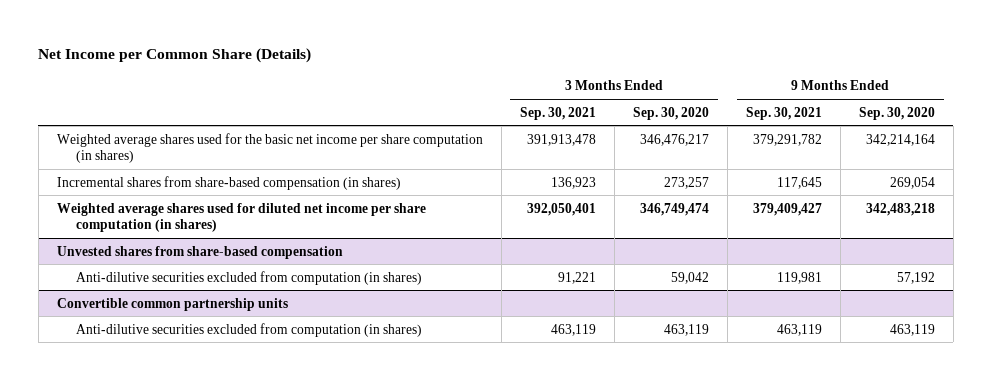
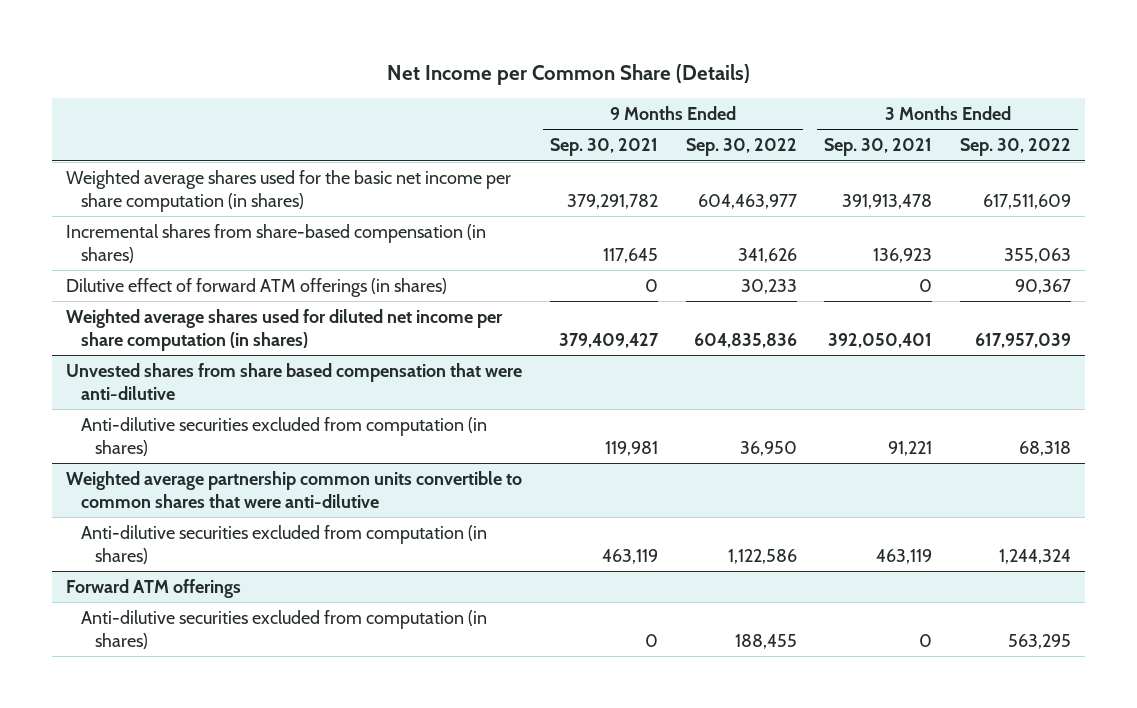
[632,106,709,120] Sep. 30, 2020 -> none
[858,106,935,120] Sep. 30, 2020 -> none
none -> [685,138,797,157] Sep. 30, 2022
none -> [960,138,1072,157] Sep. 30, 2022
none -> [65,277,447,297] Dilutive effect of forward ATM offerings (in shares)
[56,245,343,259] Unvested shares from share-based compensation -> [65,362,522,400] Unvested shares from share based compensation that were anti-dilutive
[56,297,288,311] Convertible common partnership units -> [65,470,522,508] Weighted average partnership common units convertible to common shares that were anti-dilutive
none -> [65,578,241,598] Forward ATM offerings
none -> [80,609,487,649] Anti-dilutive securities excluded from computation (in shares)

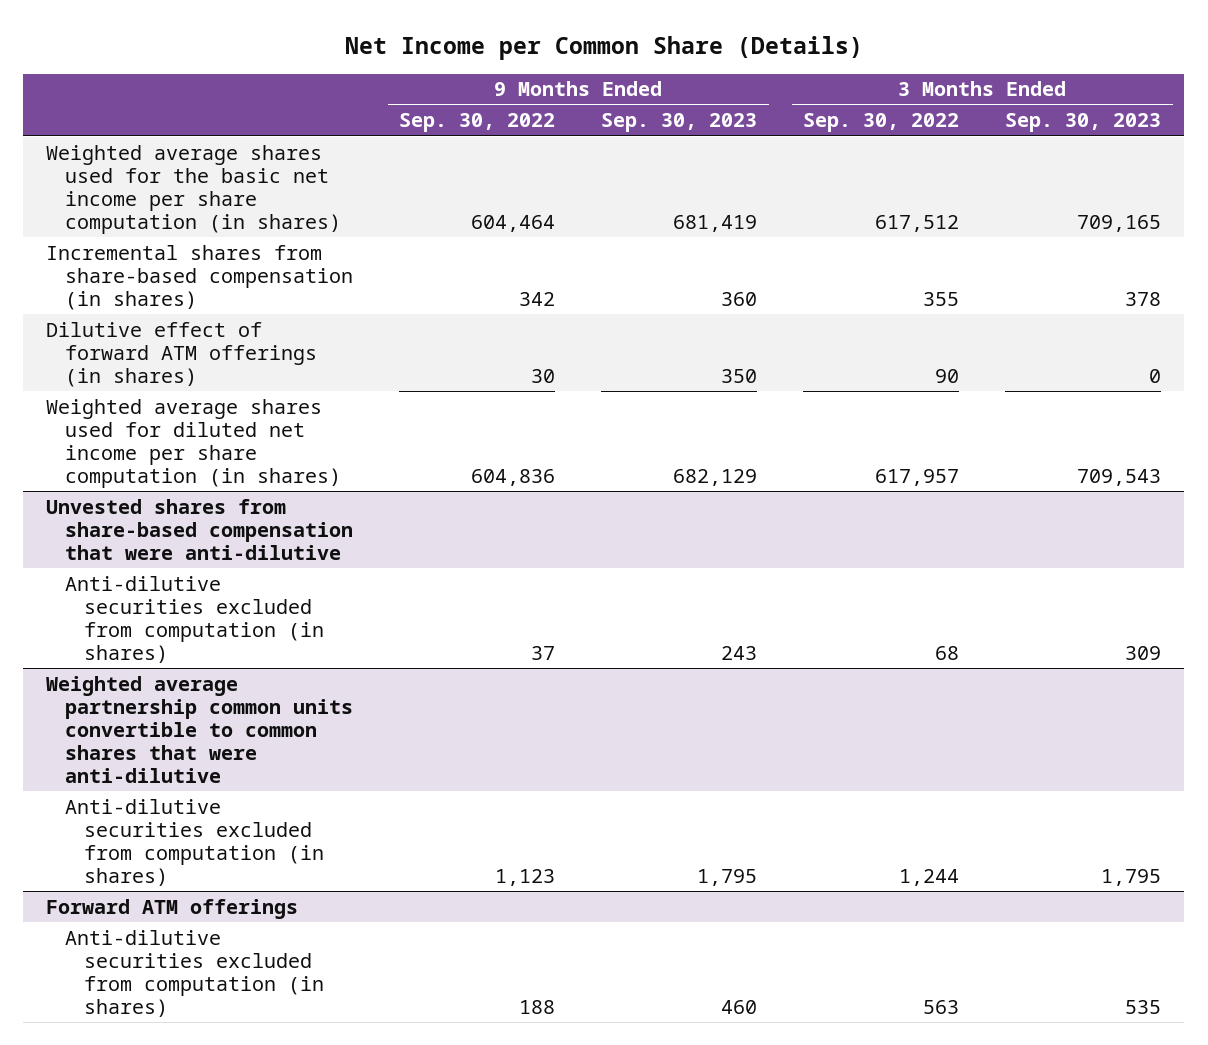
[549,138,658,157] Sep. 30, 2021 -> none
[824,138,933,157] Sep. 30, 2021 -> none
none -> [601,113,758,133] Sep. 30, 2023
none -> [1005,113,1162,133] Sep. 30, 2023
[697,193,797,209] 604,463,977 -> [471,214,556,232] 604,464
[983,193,1072,209] 617,511,609 -> [875,214,960,232] 617,512
[737,247,797,263] 341,626 -> [519,291,556,306] 342
[1004,247,1072,263] 355,063 -> [923,291,960,306] 355
[740,278,797,294] 30,233 -> [531,368,556,383] 30
[1015,278,1072,294] 90,367 -> [935,368,960,383] 90
[693,332,797,348] 604,835,836 -> [471,468,556,486] 604,836
[975,332,1072,348] 617,957,039 -> [875,468,960,486] 617,957
[65,362,522,400] Unvested shares from share based compensation that were anti-dilutive -> [46,498,354,560] Unvested shares from share-based compensation that were anti-dilutive
[739,440,797,456] 36,950 -> [531,645,556,660] 37
[1019,440,1072,456] 68,318 -> [935,645,960,660] 68
[727,548,797,564] 1,122,586 -> [495,868,556,886] 1,123
[999,548,1072,564] 1,244,324 -> [899,868,960,886] 1,244
[734,633,797,649] 188,455 -> [519,999,556,1014] 188
[1008,633,1072,649] 563,295 -> [923,999,960,1014] 563

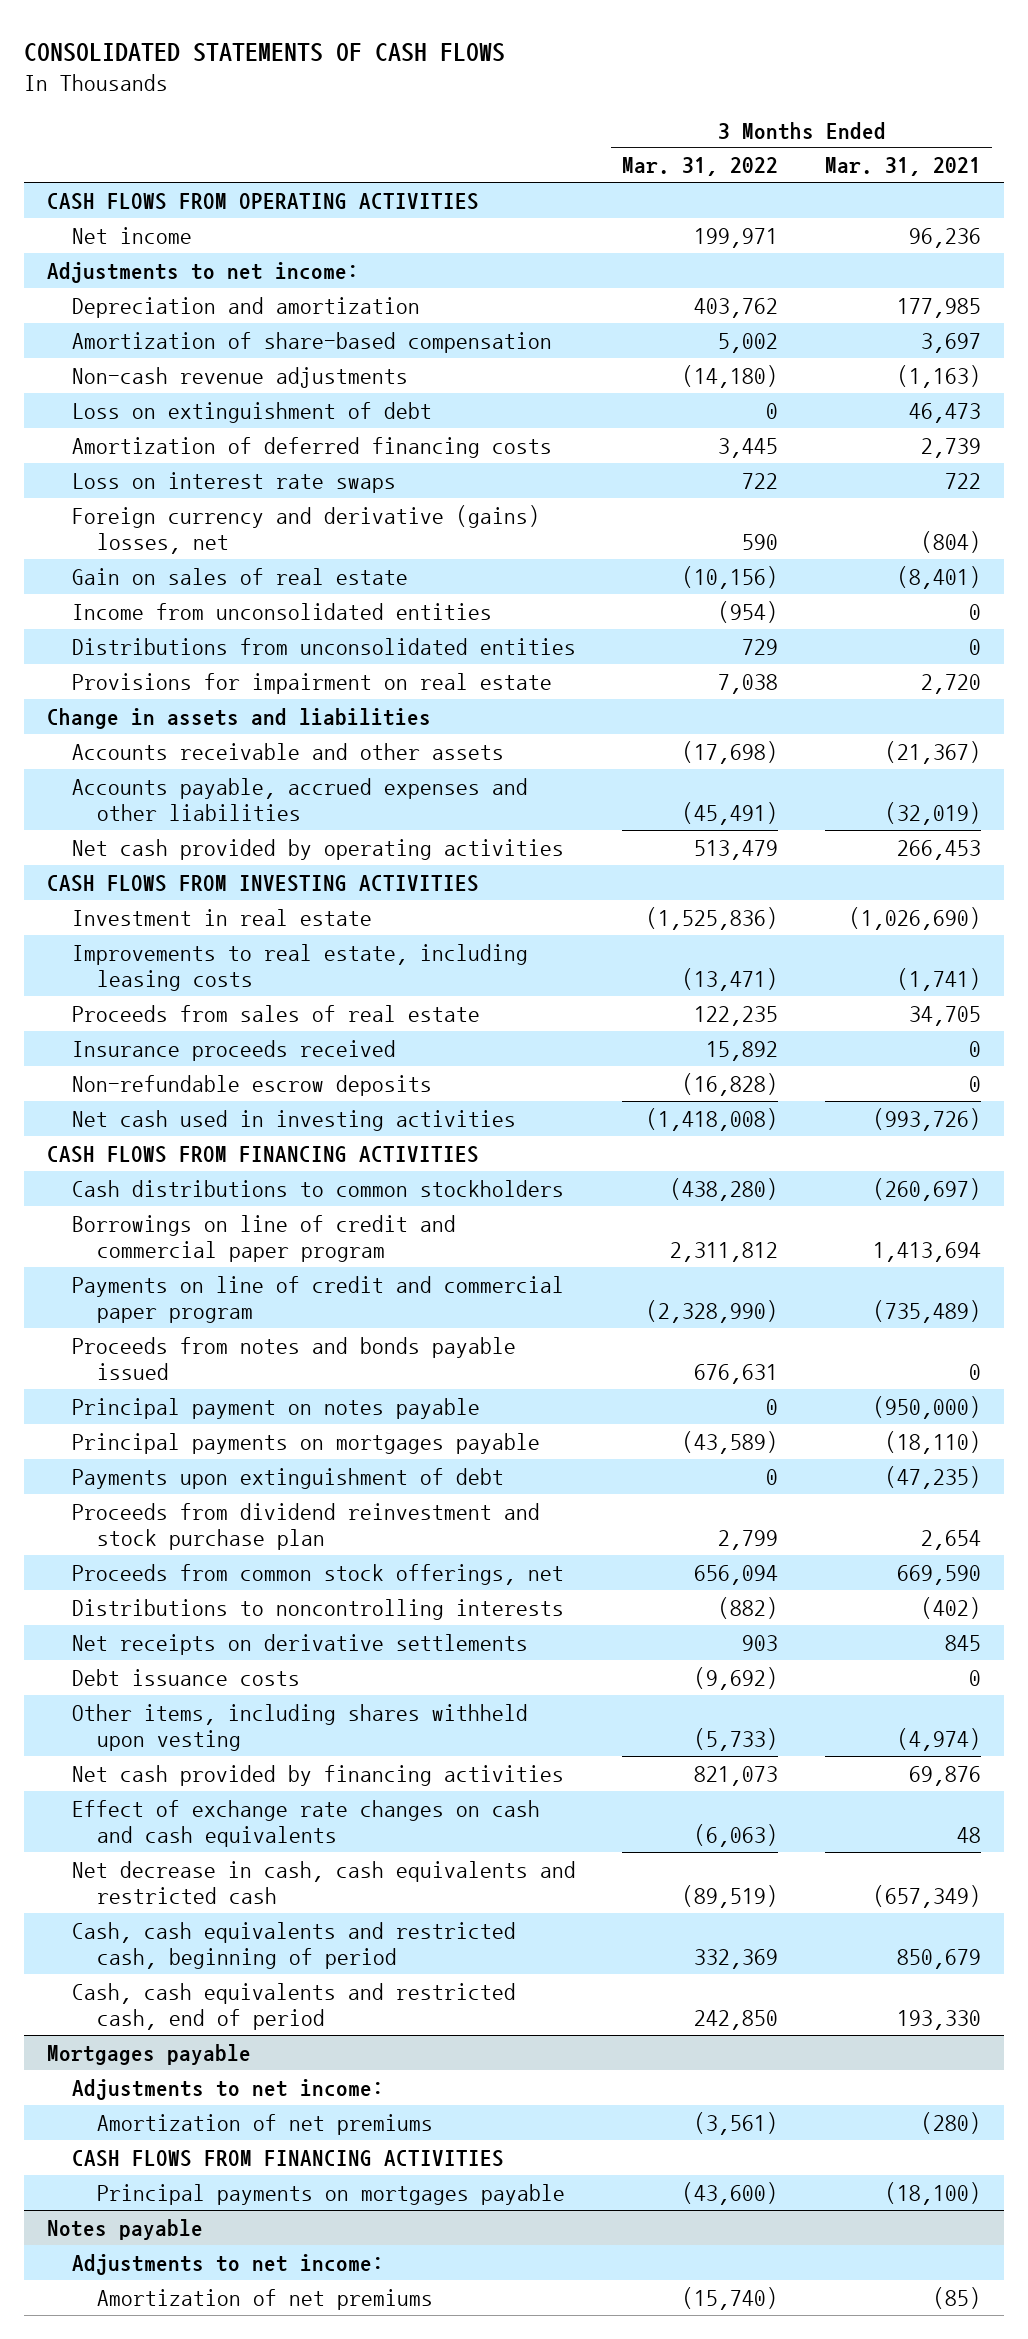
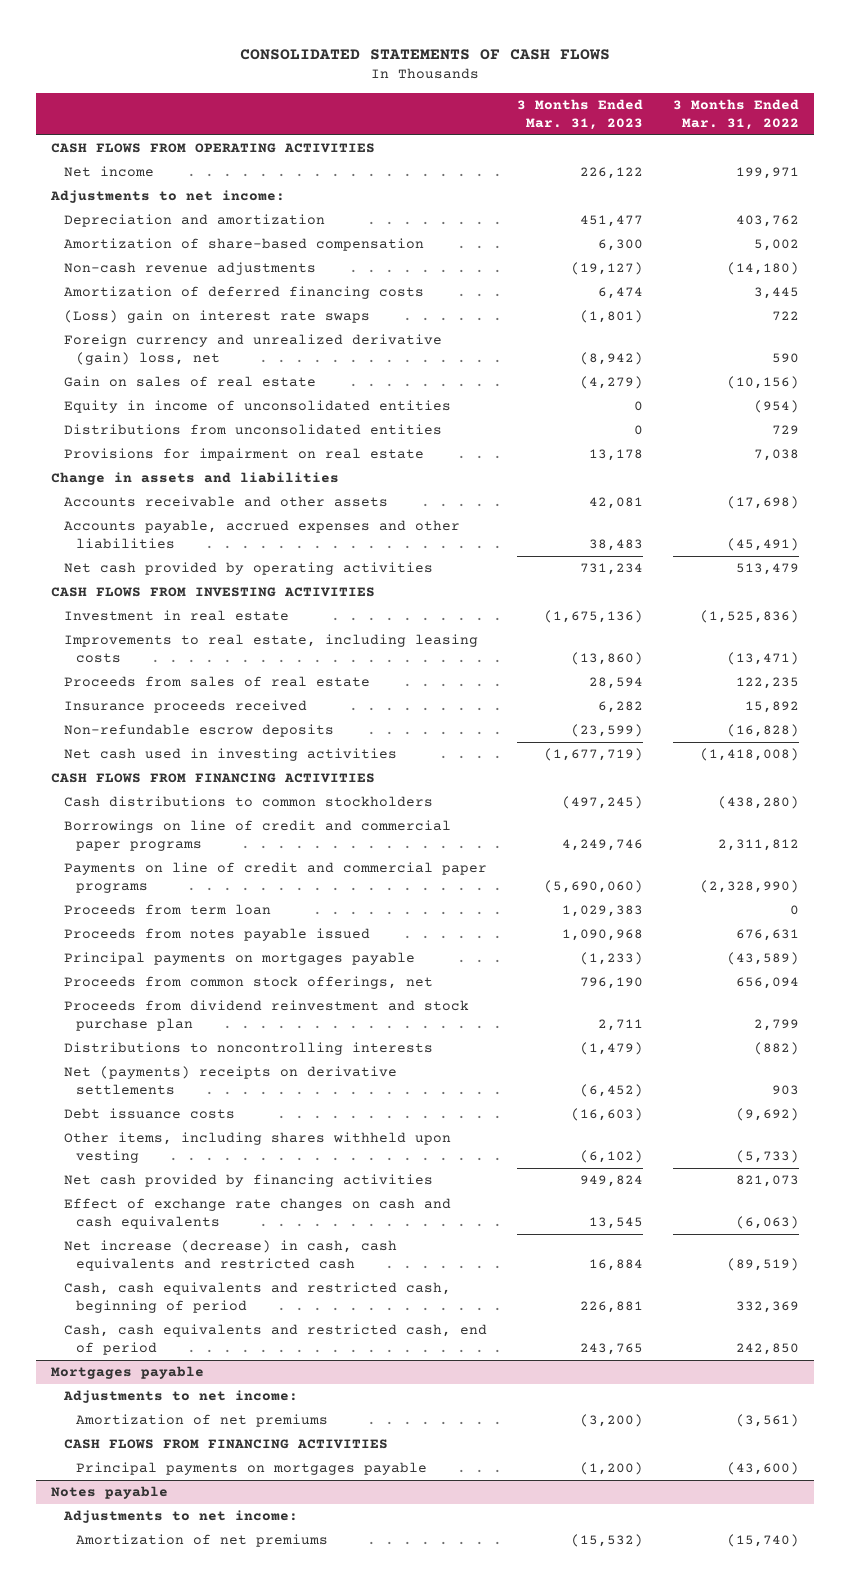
[824,157,981,177] Mar. 31, 2021 -> none
none -> [516,99,643,131] 3 Months Ended Mar. 31, 2023
[72,401,433,423] Loss on extinguishment of debt -> none
[72,471,397,493] Loss on interest rate swaps -> [63,310,370,324] (Loss) gain on interest rate swaps
[72,504,541,555] Foreign currency and derivative (gains) losses, net -> [63,334,442,366] Foreign currency and unrealized derivative (gain) loss, net
[72,602,493,620] Income from unconsolidated entities -> [63,400,451,414] Equity in income of unconsolidated entities
[72,1397,481,1419] Principal payment on notes payable -> none
[72,1214,457,1263] Borrowings on line of credit and commercial paper program -> [63,820,451,852] Borrowings on line of credit and commercial paper programs
[72,1275,565,1324] Payments on line of credit and commercial paper program -> [63,862,487,894] Payments on line of credit and commercial paper programs
none -> [63,904,271,916] Proceeds from term loan
[72,1336,517,1381] Proceeds from notes and bonds payable issued -> [63,928,370,942] Proceeds from notes payable issued
[72,1467,505,1489] Payments upon extinguishment of debt -> none
[72,1502,541,1551] Proceeds from dividend reinvestment and stock purchase plan -> [63,1000,469,1032] Proceeds from dividend reinvestment and stock purchase plan
[72,1633,529,1655] Net receipts on derivative settlements -> [63,1066,397,1096] Net (payments) receipts on derivative settlements
[72,1860,577,1905] Net decrease in cash, cash equivalents and restricted cash -> [63,1240,397,1272] Net increase (decrease) in cash, cash equivalents and restricted cash

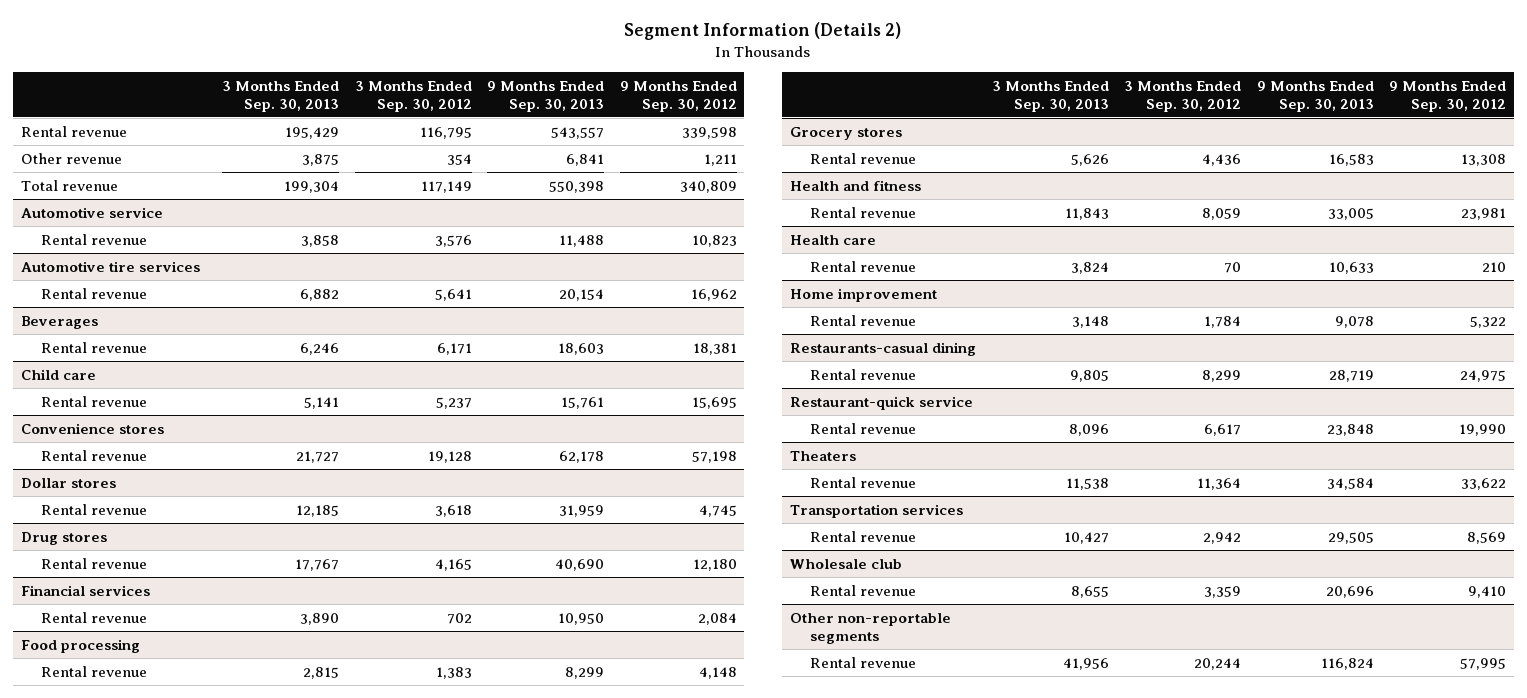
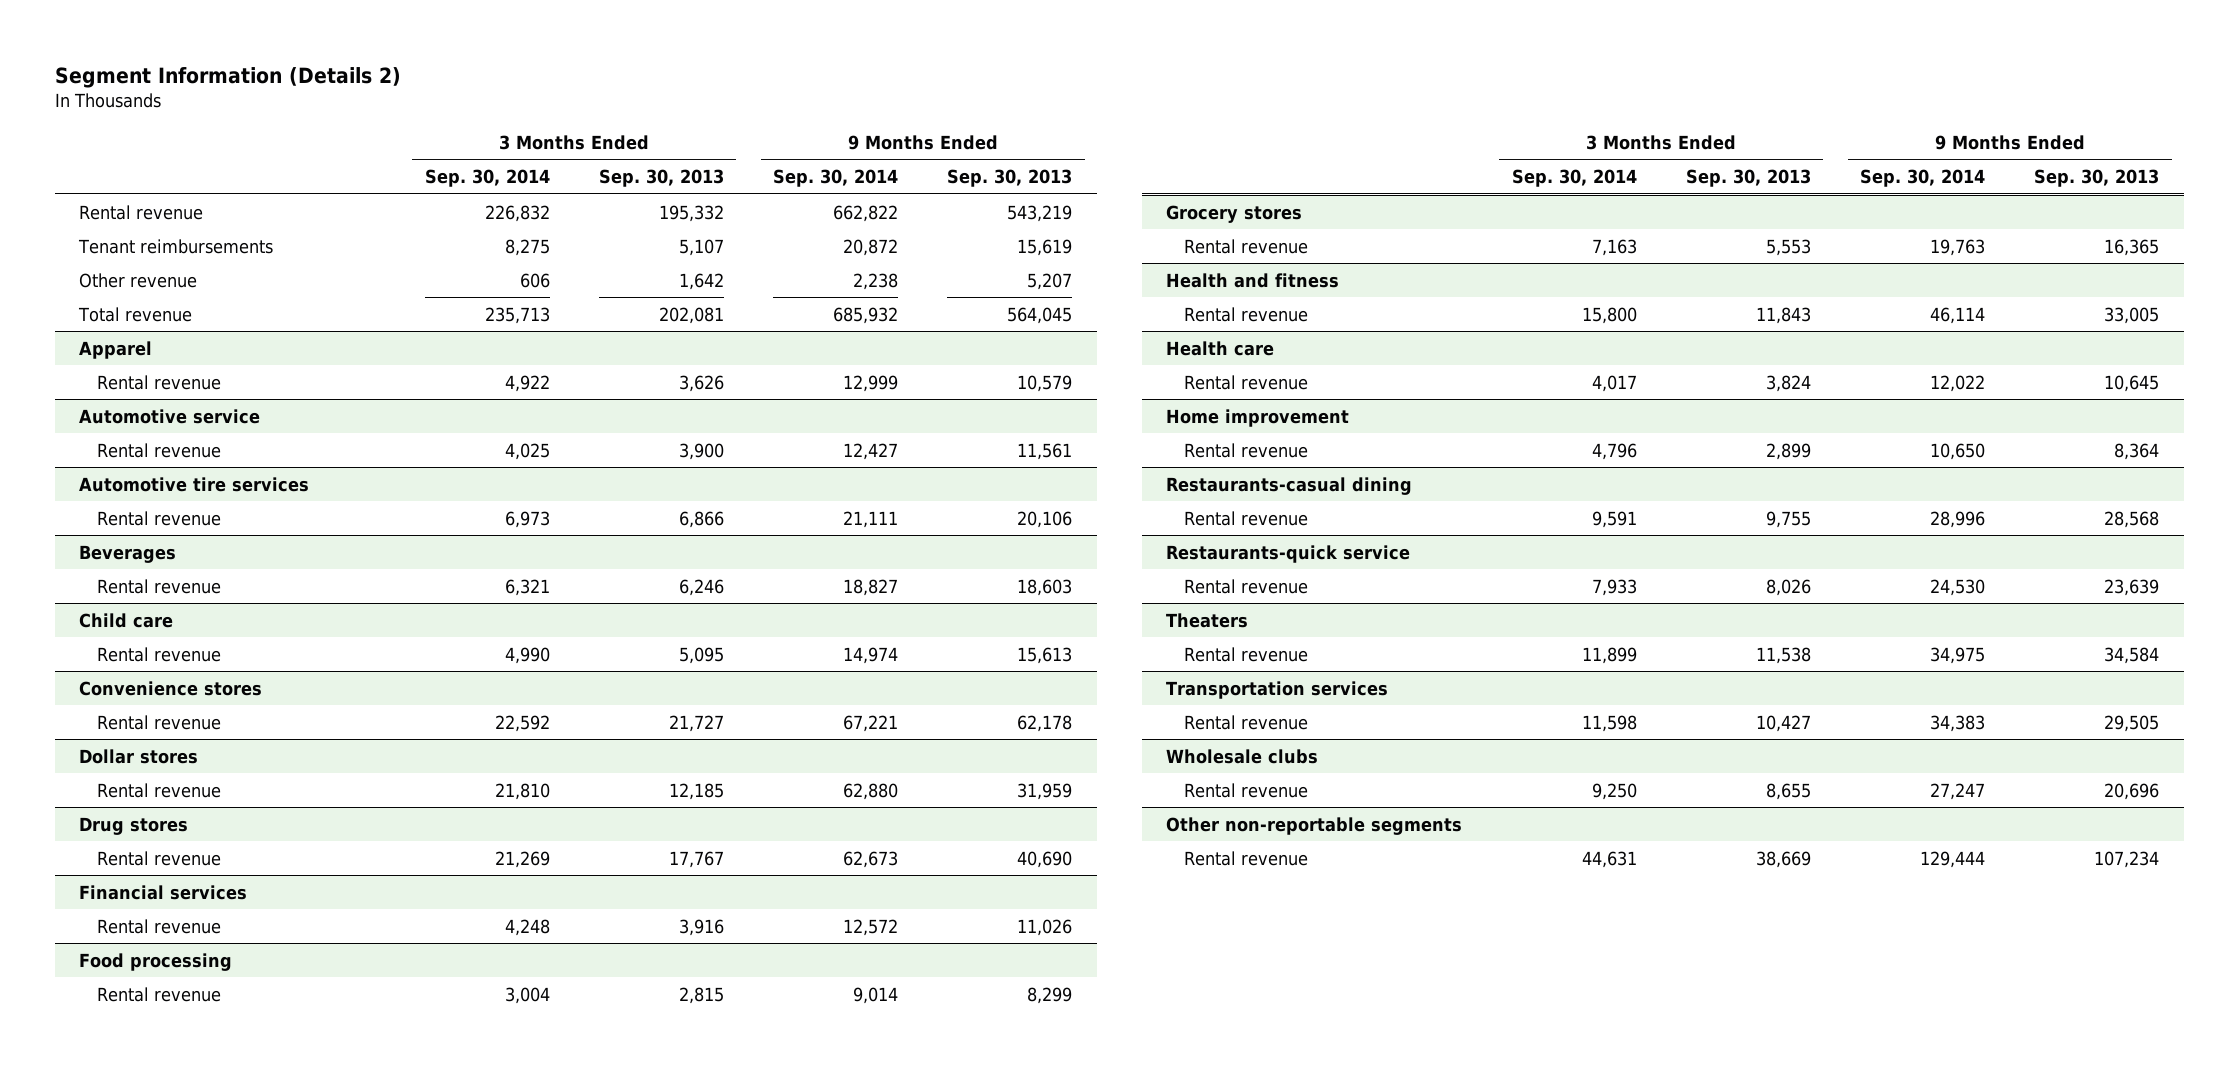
[354,80,472,112] 3 Months Ended Sep. 30, 2012 -> none
[619,80,737,112] 9 Months Ended Sep. 30, 2012 -> none
none -> [424,169,550,188] Sep. 30, 2014
none -> [773,169,899,188] Sep. 30, 2014
[285,126,340,139] 195,429 -> [658,204,724,222] 195,332
[551,126,605,139] 543,557 -> [1007,204,1073,222] 543,219
none -> [78,238,274,254] Tenant reimbursements
[302,153,340,166] 3,875 -> [678,272,724,290] 1,642
[566,153,605,166] 6,841 -> [1027,272,1073,290] 5,207
[284,180,340,193] 199,304 -> [658,306,724,324] 202,081
[549,180,605,193] 550,398 -> [1007,306,1073,324] 564,045
none -> [79,340,153,359] Apparel
none -> [97,374,222,390] Rental revenue
[301,234,340,247] 3,858 -> [678,442,724,460] 3,900
[559,234,605,247] 11,488 -> [1017,442,1073,460] 11,561
[300,288,340,301] 6,882 -> [678,510,724,528] 6,866
[559,288,605,301] 20,154 -> [1017,510,1073,528] 20,106
[304,396,340,409] 5,141 -> [678,646,724,664] 5,095
[561,396,605,409] 15,761 -> [1017,646,1073,664] 15,613
[300,612,340,625] 3,890 -> [678,918,724,936] 3,916
[558,612,605,625] 10,950 -> [1017,918,1073,936] 11,026
[1070,153,1109,166] 5,626 -> [1765,238,1811,256] 5,553
[1328,153,1374,166] 16,583 -> [2104,238,2160,256] 16,365
[1328,261,1374,274] 10,633 -> [2104,374,2160,392] 10,645
[1071,315,1109,328] 3,148 -> [1765,442,1811,460] 2,899
[1334,315,1374,328] 9,078 -> [2114,442,2160,460] 8,364
[1069,369,1109,382] 9,805 -> [1765,510,1811,528] 9,755
[1328,369,1374,382] 28,719 -> [2104,510,2160,528] 28,568
[790,395,974,410] Restaurant-quick service -> [1166,544,1411,563] Restaurants-quick service
[1068,423,1109,436] 8,096 -> [1765,578,1811,596] 8,026
[1326,423,1374,436] 23,848 -> [2104,578,2160,596] 23,639
[790,558,903,569] Wholesale club -> [1166,748,1319,764] Wholesale clubs
[1062,657,1109,670] 41,956 -> [1755,850,1811,868] 38,669
[1320,657,1374,670] 116,824 -> [2094,850,2160,868] 107,234

